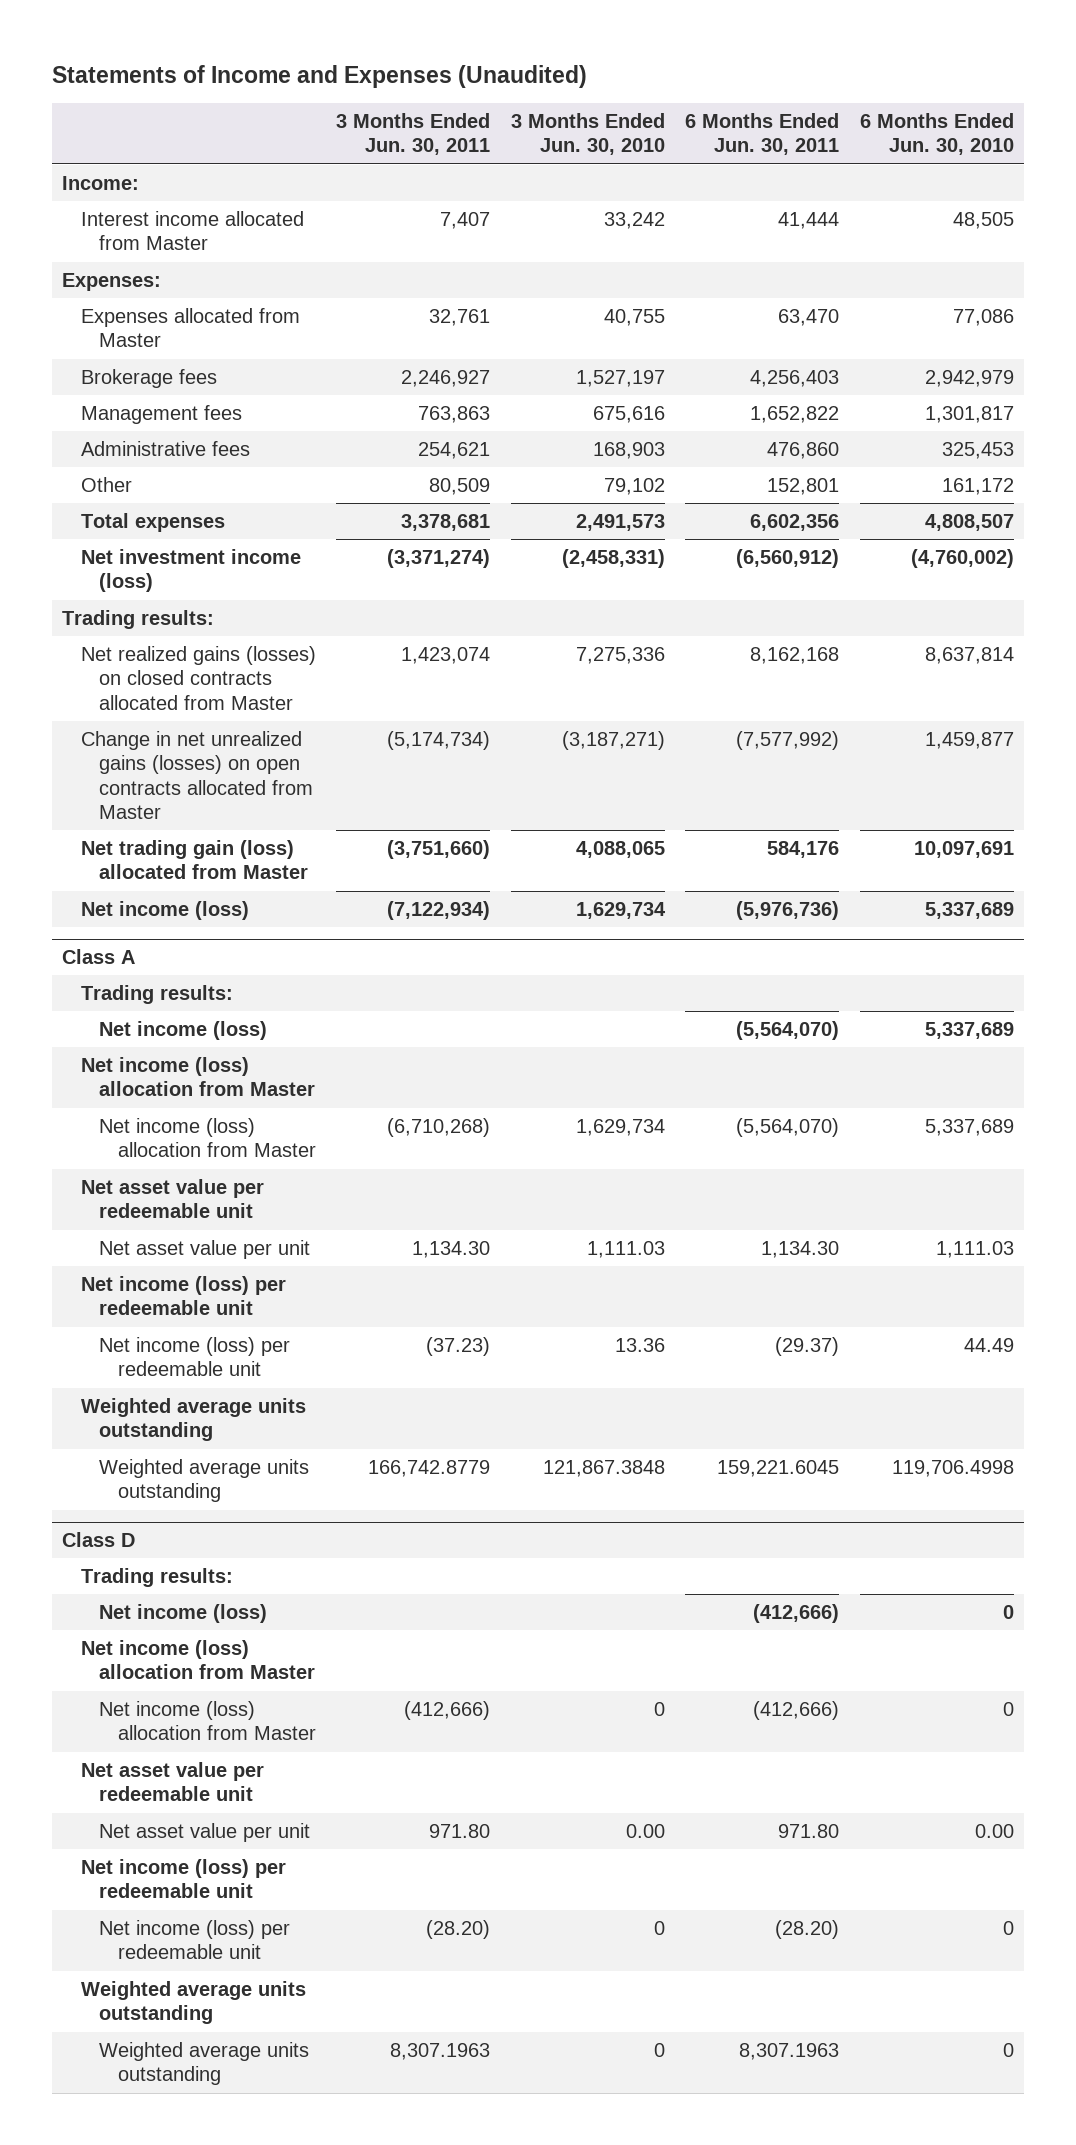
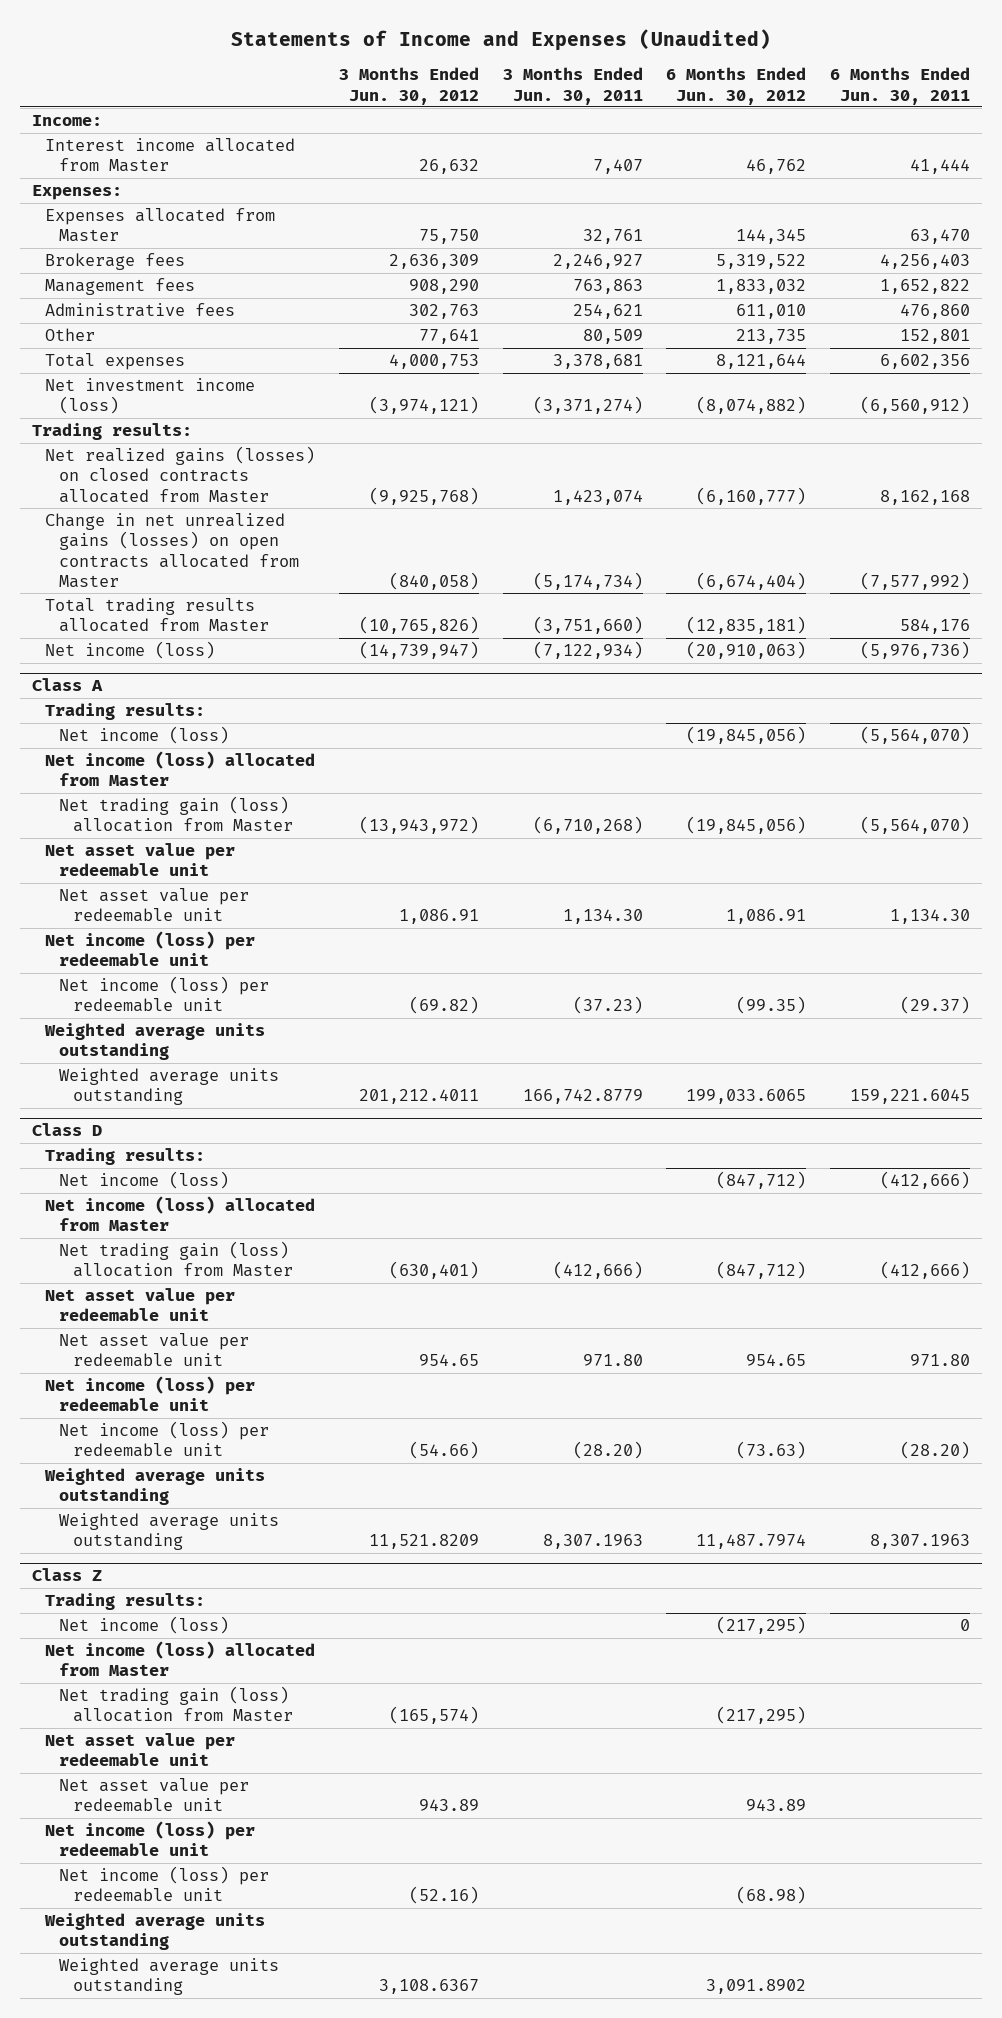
[510,113,665,156] 3 Months Ended Jun. 30, 2010 -> none
[859,113,1014,156] 6 Months Ended Jun. 30, 2010 -> none
none -> [338,67,479,105] 3 Months Ended Jun. 30, 2012
none -> [666,67,807,105] 6 Months Ended Jun. 30, 2012
[80,840,309,880] Net trading gain (loss) allocated from Master -> [45,598,269,633] Total trading results allocated from Master
[80,1057,316,1097] Net income (loss) allocation from Master -> [45,751,316,787] Net income (loss) allocated from Master
[99,1118,316,1158] Net income (loss) allocation from Master -> [58,796,293,833] Net trading gain (loss) allocation from Master
[99,1240,311,1260] Net asset value per unit -> [58,888,249,923] Net asset value per redeemable unit
[80,1640,316,1680] Net income (loss) allocation from Master -> [45,1196,316,1232] Net income (loss) allocated from Master
[99,1701,316,1741] Net income (loss) allocation from Master -> [58,1241,293,1278] Net trading gain (loss) allocation from Master
[99,1823,311,1843] Net asset value per unit -> [58,1333,249,1368] Net asset value per redeemable unit
none -> [31,1568,102,1582] Class Z
none -> [45,1593,206,1611] Trading results:
none -> [58,1616,229,1635] Net income (loss)
none -> [45,1641,316,1677] Net income (loss) allocated from Master
none -> [58,1686,293,1723] Net trading gain (loss) allocation from Master
none -> [45,1733,236,1767] Net asset value per redeemable unit
none -> [58,1778,249,1813] Net asset value per redeemable unit
none -> [45,1821,256,1857] Net income (loss) per redeemable unit
none -> [58,1866,269,1903] Net income (loss) per redeemable unit
none -> [44,1913,266,1951] Weighted average units outstanding
none -> [58,1958,279,1996] Weighted average units outstanding

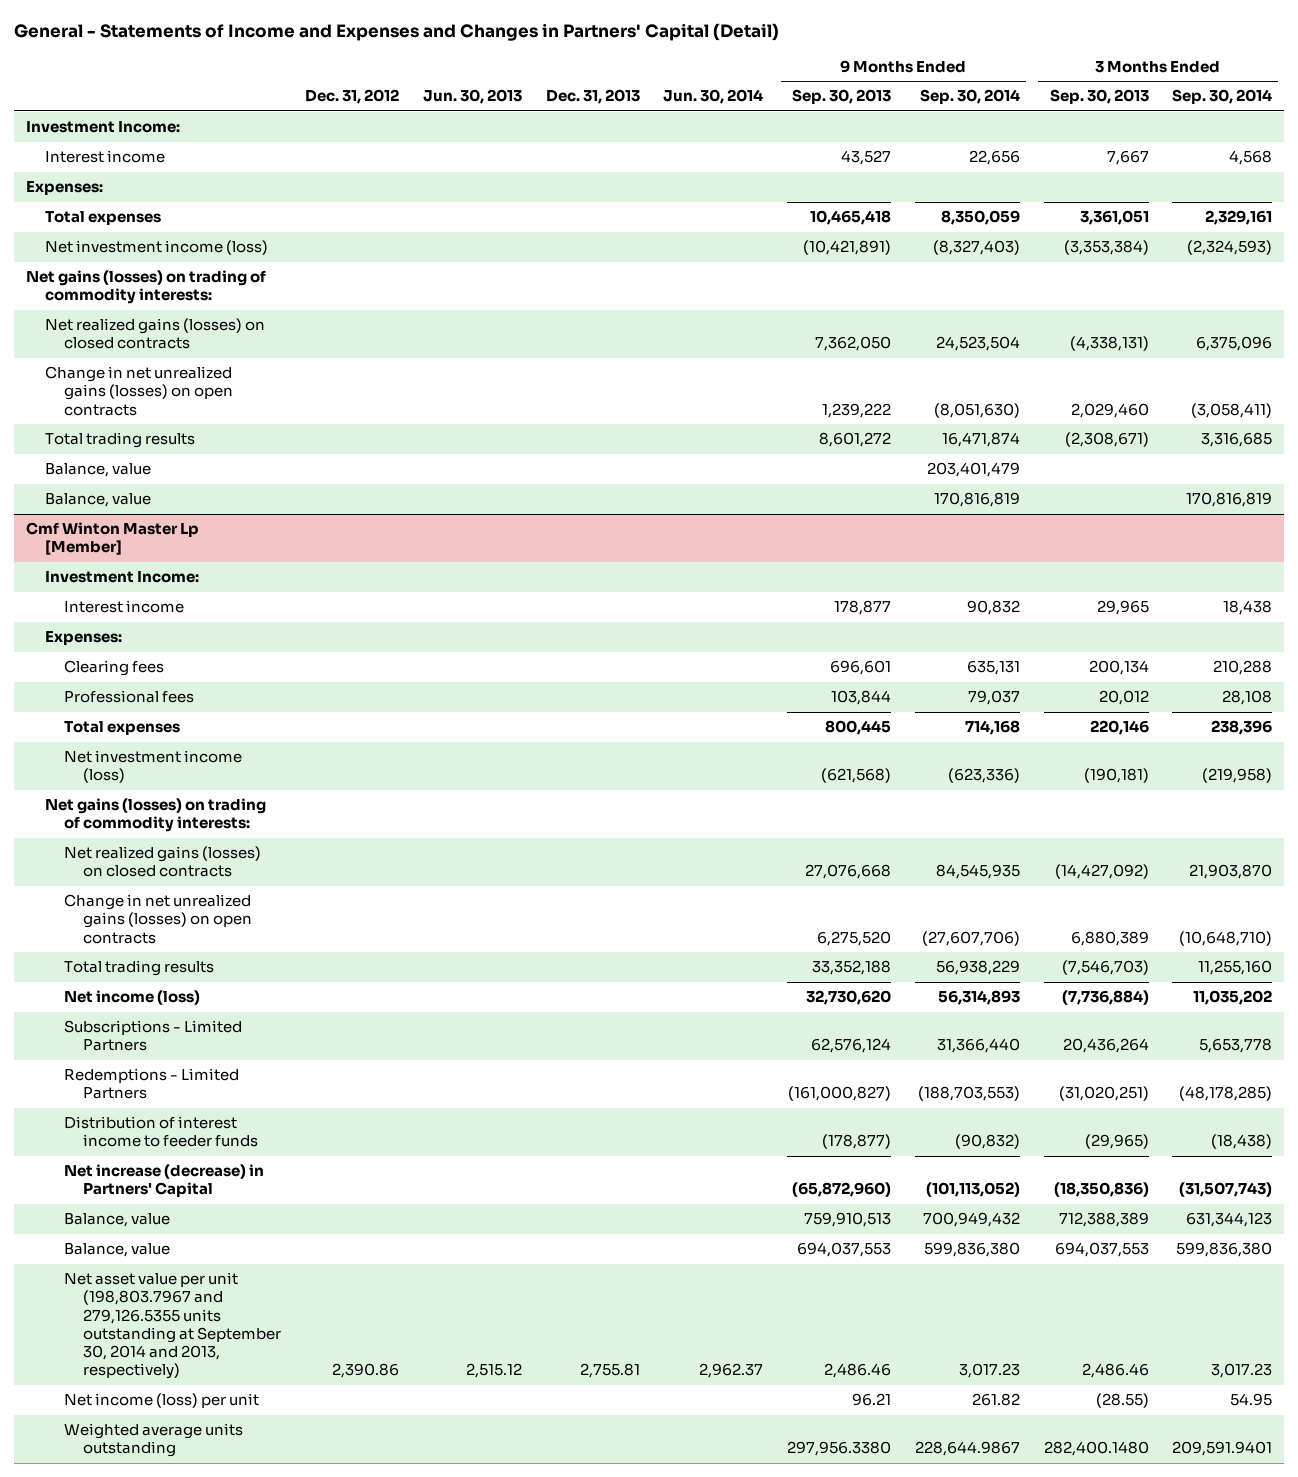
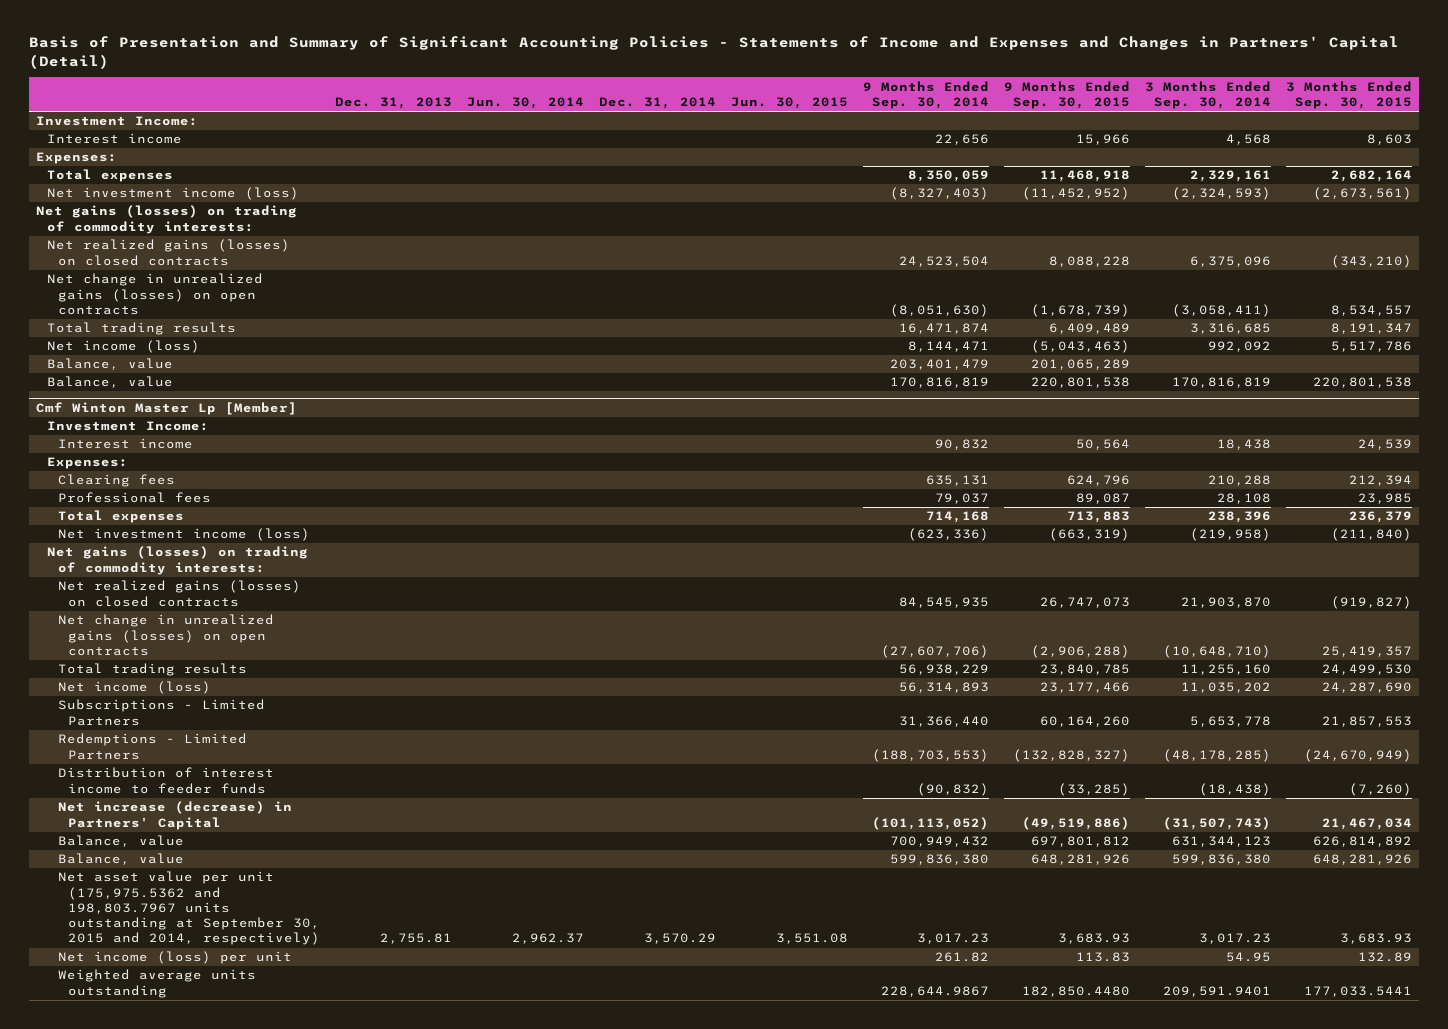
[14,22,780,41] General - Statements of Income and Expenses and Changes in Partners' Capital (Detail) -> [29,36,1400,69] Basis of Presentation and Summary of Significant Accounting Policies - Statements of Income and Expenses and Changes in Partners' Capital (Detail)
[305,89,400,105] Dec. 31, 2012 -> none
[422,89,522,105] Jun. 30, 2013 -> none
[792,89,892,105] Sep. 30, 2013 -> none
[1049,89,1149,105] Sep. 30, 2013 -> none
none -> [599,96,717,109] Dec. 31, 2014
none -> [731,96,849,109] Jun. 30, 2015
none -> [1004,80,1131,109] 9 Months Ended Sep. 30, 2015
none -> [1285,80,1412,109] 3 Months Ended Sep. 30, 2015
[45,366,234,416] Change in net unrealized gains (losses) on open contracts -> [47,273,264,315] Net change in unrealized gains (losses) on open contracts
none -> [47,340,201,354] Net income (loss)
[64,894,253,944] Change in net unrealized gains (losses) on open contracts -> [57,614,274,656] Net change in unrealized gains (losses) on open contracts
[64,1272,282,1380] Net asset value per unit (198,803.7967 and 279,126.5355 units outstanding at September 30, 2014 and 2013, respectively) -> [57,871,321,946] Net asset value per unit (175,975.5362 and 198,803.7967 units outstanding at September 30, 2015 and 2014, respectively)

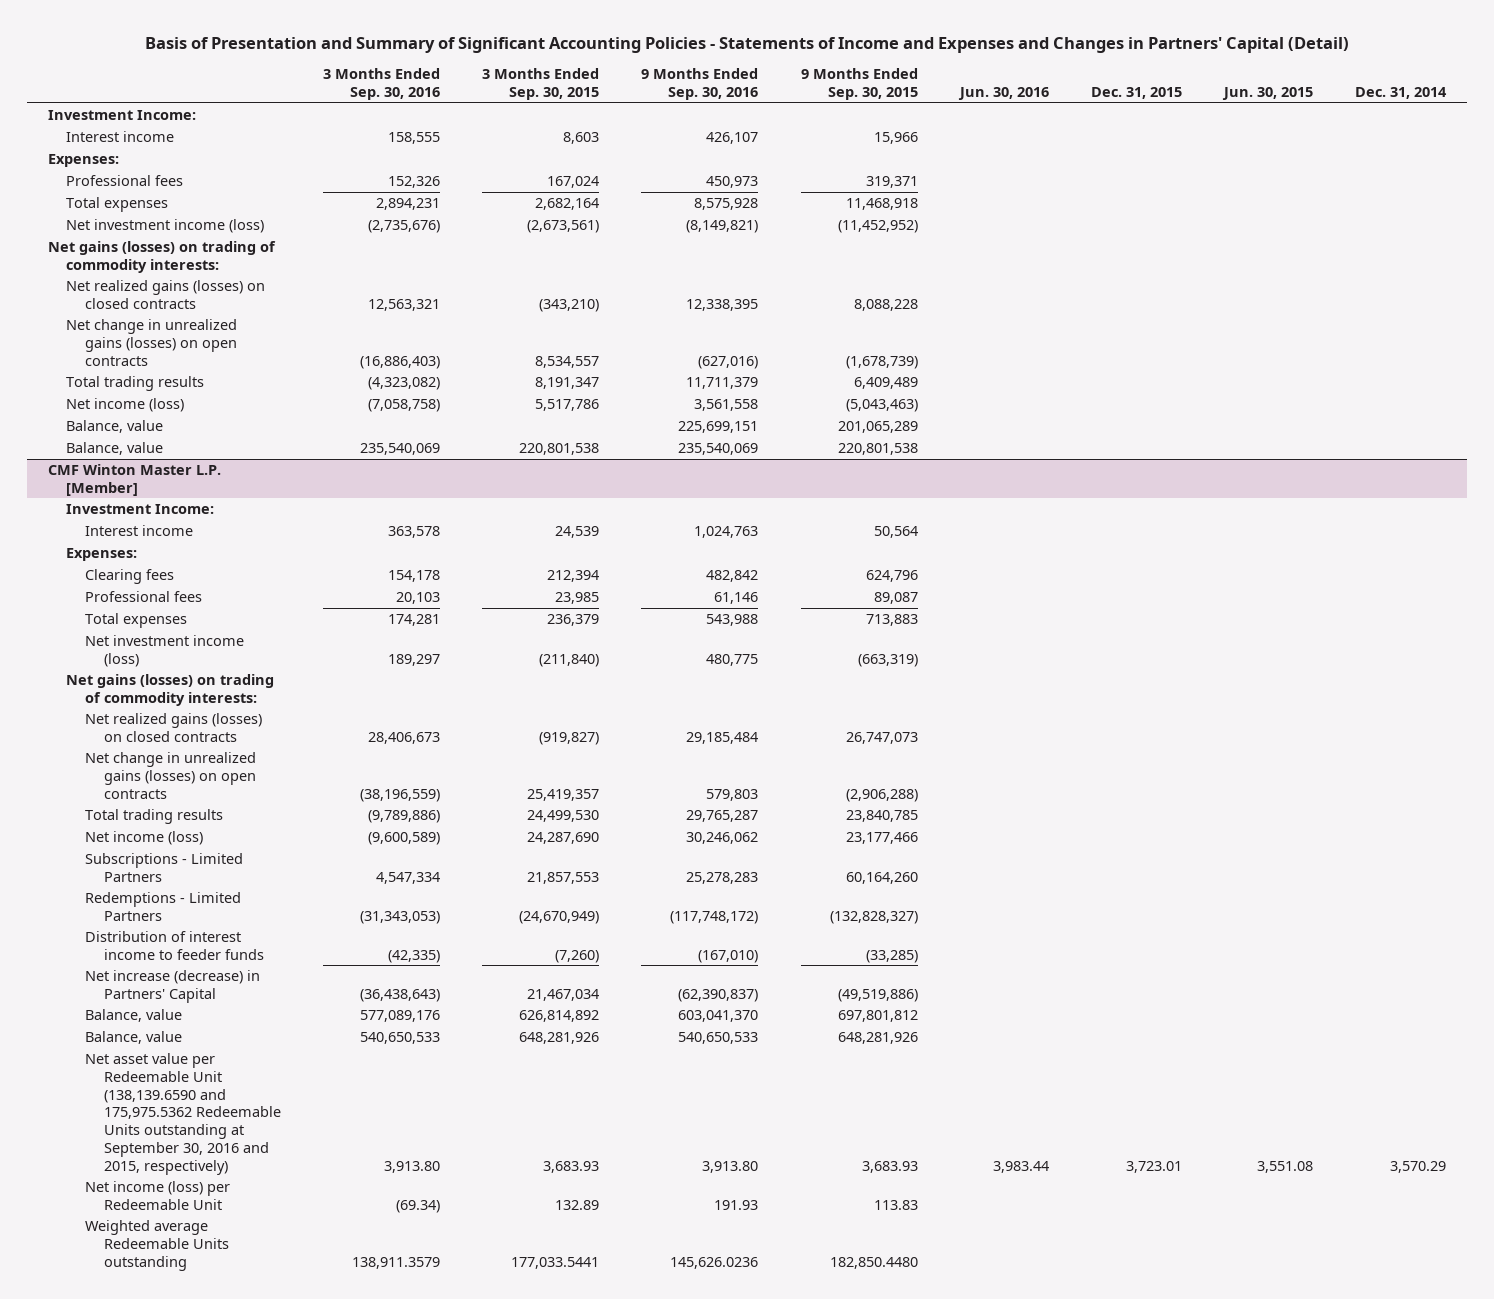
[335,96,453,109] Dec. 31, 2013 -> none
[467,96,585,109] Jun. 30, 2014 -> none
[863,80,990,109] 9 Months Ended Sep. 30, 2014 -> none
[1144,80,1271,109] 3 Months Ended Sep. 30, 2014 -> none
none -> [323,68,441,100] 3 Months Ended Sep. 30, 2016
none -> [641,68,759,100] 9 Months Ended Sep. 30, 2016
none -> [957,86,1049,100] Jun. 30, 2016
none -> [1090,86,1182,99] Dec. 31, 2015
none -> [66,174,184,186] Professional fees
[36,401,298,415] Cmf Winton Master Lp [Member] -> [47,463,221,496] CMF Winton Master L.P. [Member]
[57,871,321,946] Net asset value per unit (175,975.5362 and 198,803.7967 units outstanding at September 30, 2015 and 2014, respectively) -> [85,1052,282,1175] Net asset value per Redeemable Unit (138,139.6590 and 175,975.5362 Redeemable Units outstanding at September 30, 2016 and 2015, respectively)
[57,951,292,965] Net income (loss) per unit -> [85,1180,231,1210] Net income (loss) per Redeemable Unit
[57,969,256,998] Weighted average units outstanding -> [85,1219,230,1271] Weighted average Redeemable Units outstanding

